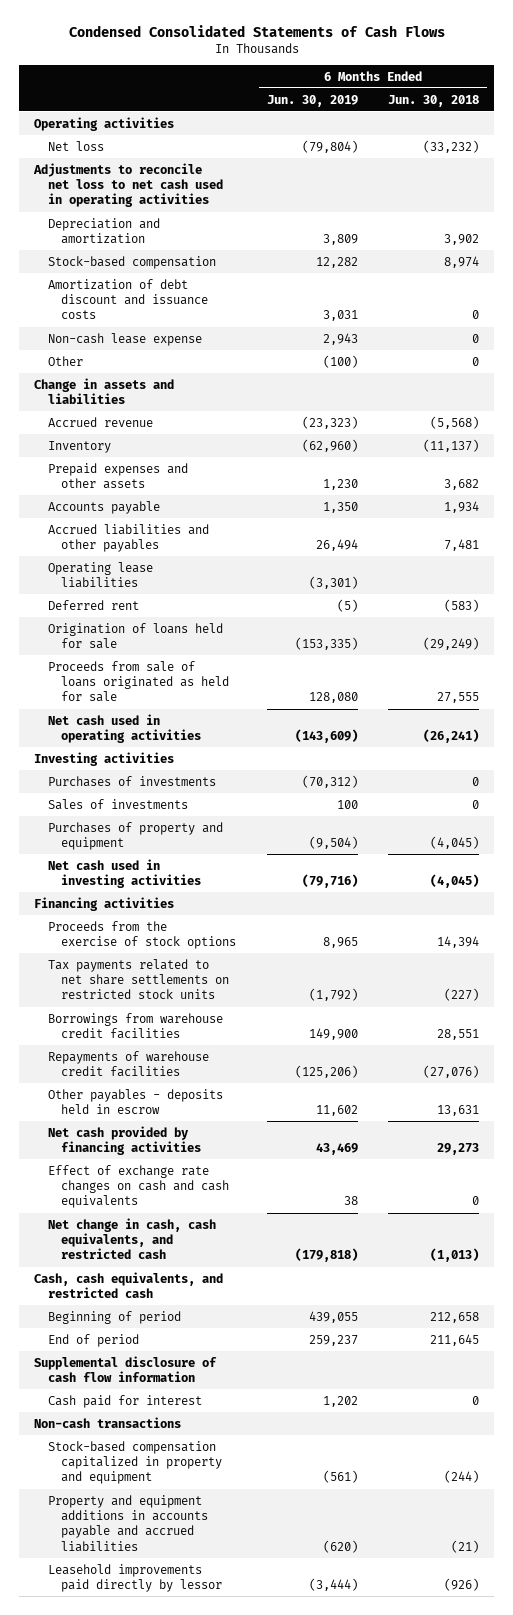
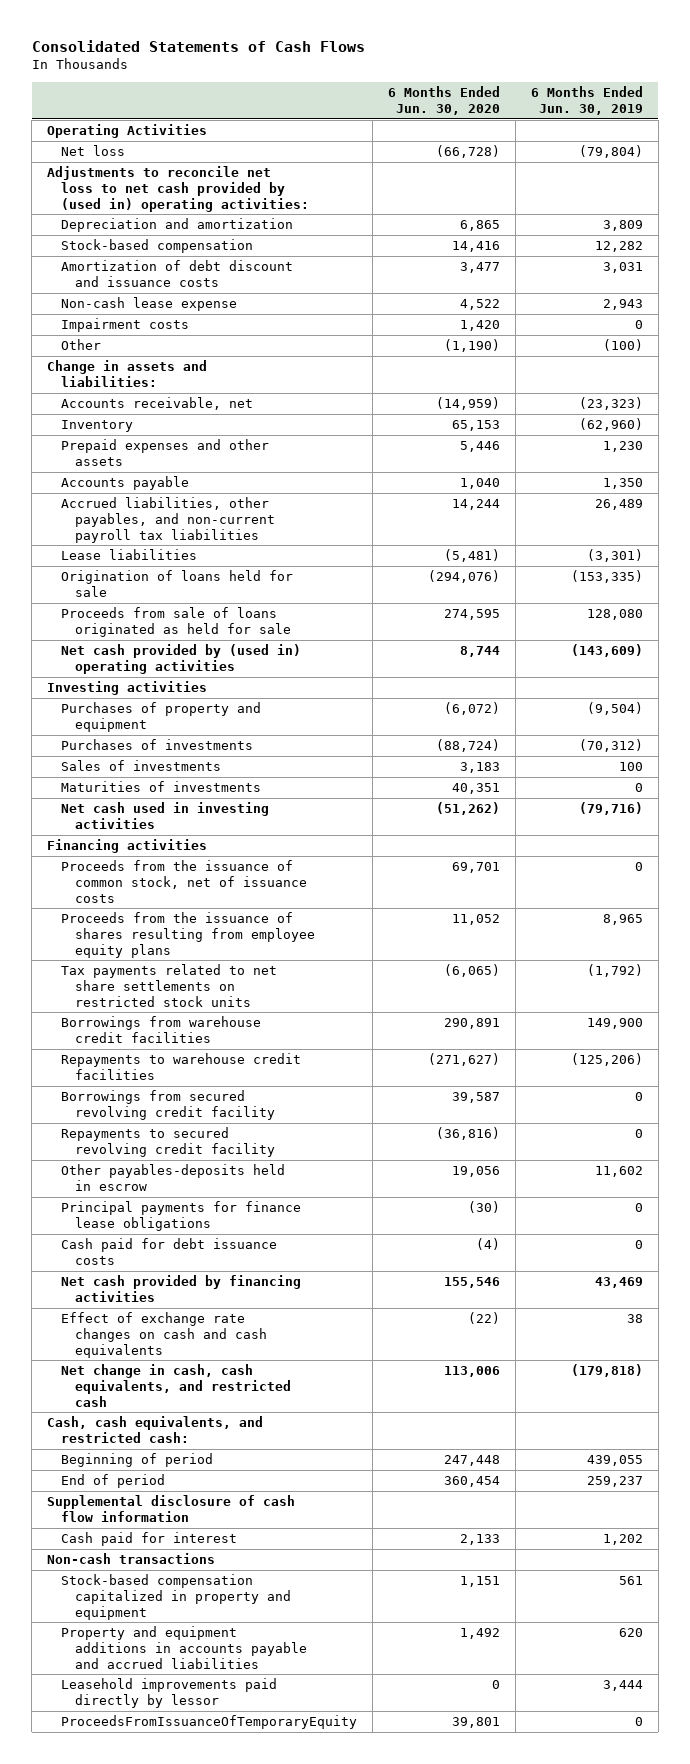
[68,25,445,38] Condensed Consolidated Statements of Cash Flows -> [31,39,365,52] Consolidated Statements of Cash Flows
[388,94,480,107] Jun. 30, 2018 -> none
none -> [387,86,500,115] 6 Months Ended Jun. 30, 2020
[34,116,175,131] Operating activities -> [46,124,207,139] Operating Activities
[33,162,223,208] Adjustments to reconcile net loss to net cash used in operating activities -> [46,166,310,212] Adjustments to reconcile net loss to net cash provided by (used in) operating activities:
none -> [61,318,190,333] Impairment costs
[34,377,175,404] Change in assets and liabilities -> [46,360,207,387] Change in assets and liabilities:
[47,416,153,427] Accrued revenue -> [61,397,254,411] Accounts receivable, net
[47,599,139,610] Deferred rent -> none
[47,523,209,552] Accrued liabilities and other payables -> [61,497,276,543] Accrued liabilities, other payables, and non-current payroll tax liabilities
[315,538,358,551] 26,494 -> [594,499,643,511] 26,489
[47,561,153,588] Operating lease liabilities -> [61,549,198,561] Lease liabilities
[47,713,202,743] Net cash used in operating activities -> [61,644,302,674] Net cash provided by (used in) operating activities
[47,821,223,850] Purchases of property and equipment -> [61,702,262,732] Purchases of property and equipment
none -> [61,781,262,793] Maturities of investments
none -> [61,860,308,903] Proceeds from the issuance of common stock, net of issuance costs
[47,920,237,949] Proceeds from the exercise of stock options -> [61,912,316,958] Proceeds from the issuance of shares resulting from employee equity plans
[47,1050,209,1077] Repayments of warehouse credit facilities -> [61,1053,302,1080] Repayments to warehouse credit facilities
none -> [61,1090,276,1120] Borrowings from secured revolving credit facility
none -> [61,1127,276,1157] Repayments to secured revolving credit facility
[47,1088,223,1114] Other payables - deposits held in escrow -> [61,1164,286,1191] Other payables-deposits held in escrow
none -> [61,1201,302,1231] Principal payments for finance lease obligations
none -> [61,1238,278,1265] Cash paid for debt issuance costs
[34,1271,224,1298] Cash, cash equivalents, and restricted cash -> [46,1416,263,1443] Cash, cash equivalents, and restricted cash:
[322,1470,358,1484] (561) -> [618,1576,643,1586] 561
[322,1539,358,1553] (620) -> [618,1628,643,1638] 620
[308,1577,358,1591] (3,444) -> [602,1680,643,1692] 3,444
none -> [61,1715,358,1730] ProceedsFromIssuanceOfTemporaryEquity

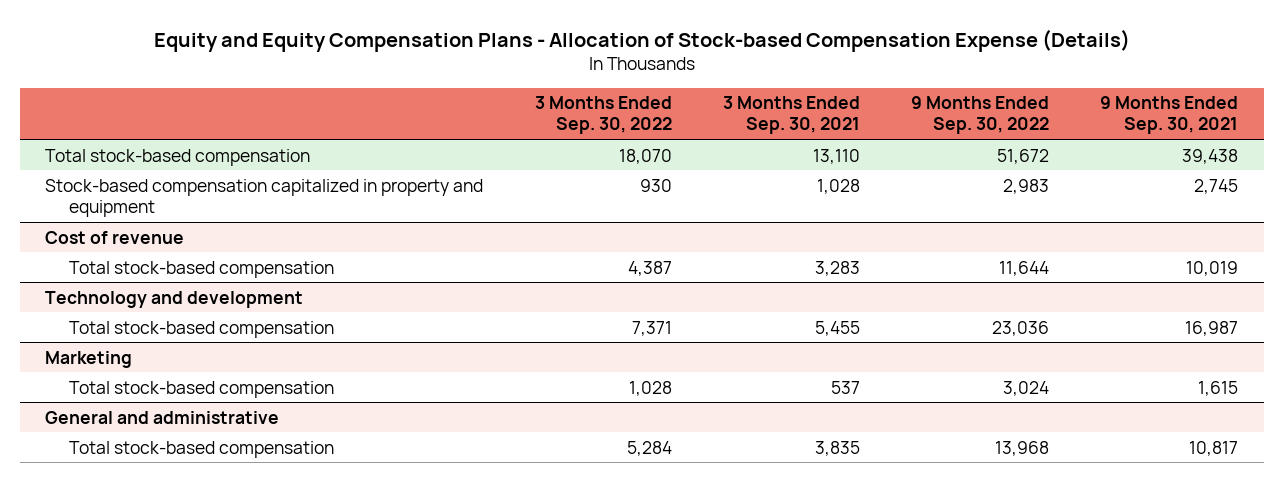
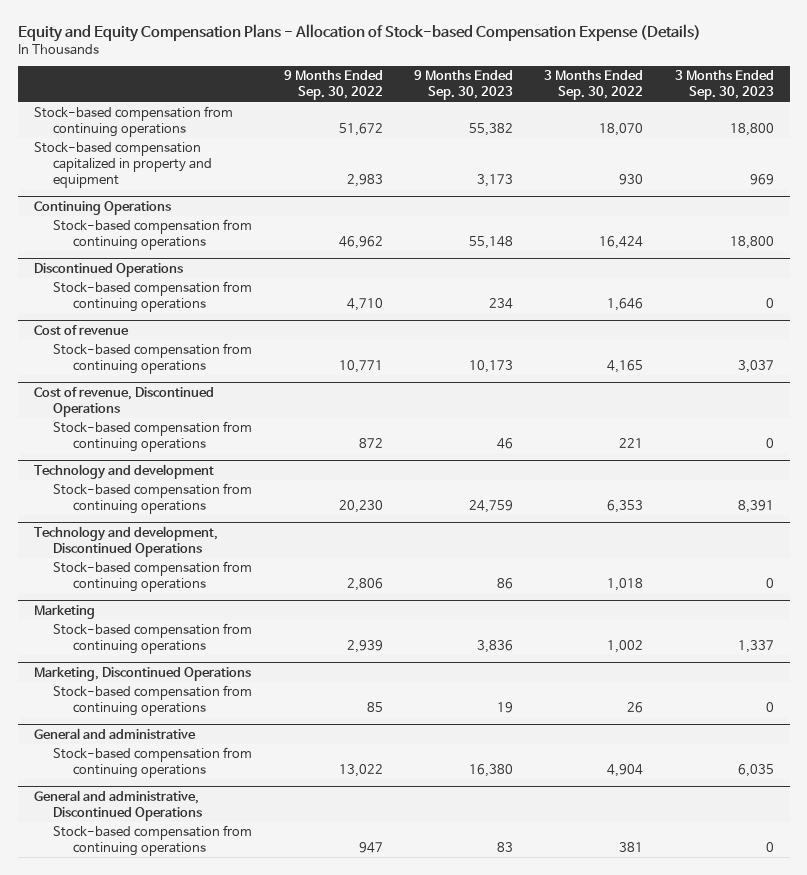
[722,96,860,135] 3 Months Ended Sep. 30, 2021 -> none
[1100,96,1239,135] 9 Months Ended Sep. 30, 2021 -> none
none -> [414,70,514,101] 9 Months Ended Sep. 30, 2023
none -> [674,70,774,101] 3 Months Ended Sep. 30, 2023
[45,148,311,166] Total stock-based compensation -> [33,106,233,138] Stock-based compensation from continuing operations
none -> [33,201,171,216] Continuing Operations
none -> [53,219,253,251] Stock-based compensation from continuing operations
none -> [33,263,183,278] Discontinued Operations
none -> [53,281,253,313] Stock-based compensation from continuing operations
[69,260,335,278] Total stock-based compensation -> [53,343,253,375] Stock-based compensation from continuing operations
[627,260,672,276] 4,387 -> [607,360,644,374] 4,165
[999,260,1050,276] 11,644 -> [338,360,383,374] 10,771
none -> [33,387,214,418] Cost of revenue, Discontinued Operations
none -> [53,421,253,453] Stock-based compensation from continuing operations
[69,320,335,338] Total stock-based compensation -> [53,483,253,515] Stock-based compensation from continuing operations
[631,320,672,336] 7,371 -> [607,500,644,514] 6,353
[992,320,1050,336] 23,036 -> [338,500,383,514] 20,230
none -> [33,526,218,558] Technology and development, Discontinued Operations
none -> [53,561,253,593] Stock-based compensation from continuing operations
[69,380,335,398] Total stock-based compensation -> [53,623,253,655] Stock-based compensation from continuing operations
[628,380,672,396] 1,028 -> [607,640,644,654] 1,002
[1003,380,1050,396] 3,024 -> [346,640,383,654] 2,939
none -> [33,667,251,682] Marketing, Discontinued Operations
none -> [53,685,253,717] Stock-based compensation from continuing operations
[69,440,335,458] Total stock-based compensation -> [53,747,253,779] Stock-based compensation from continuing operations
[626,440,672,456] 5,284 -> [607,764,644,778] 4,904
[995,440,1050,456] 13,968 -> [338,764,383,778] 13,022
none -> [33,790,203,822] General and administrative, Discontinued Operations
none -> [53,825,253,857] Stock-based compensation from continuing operations

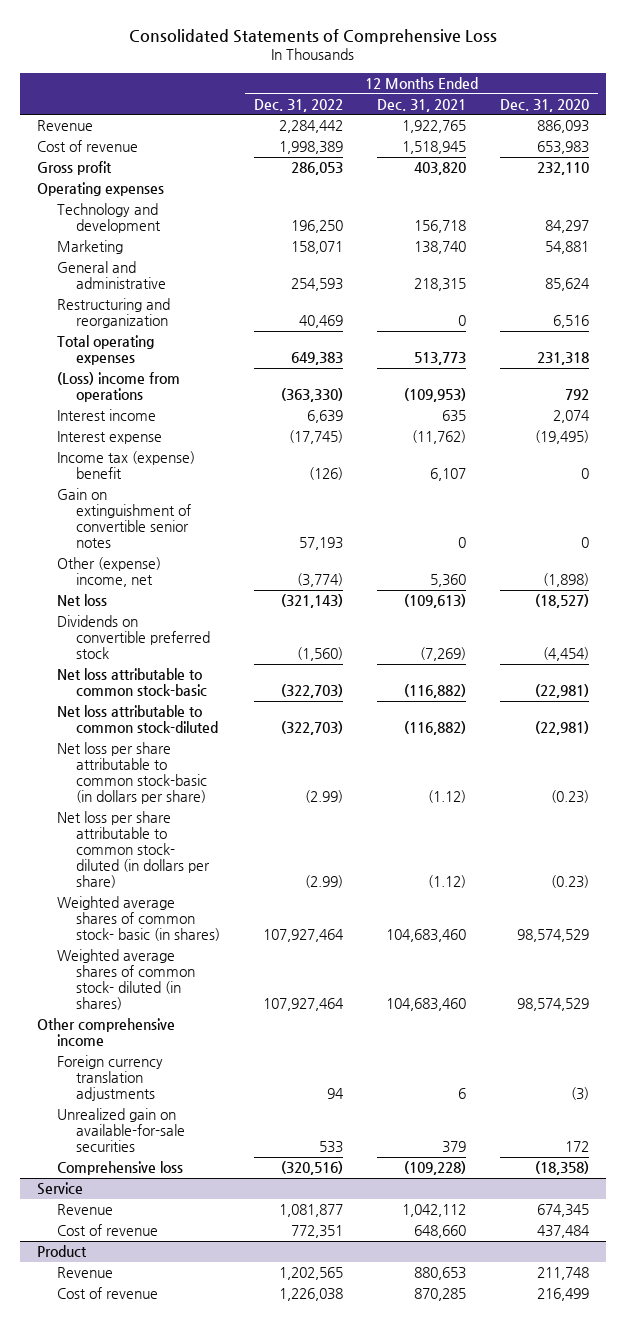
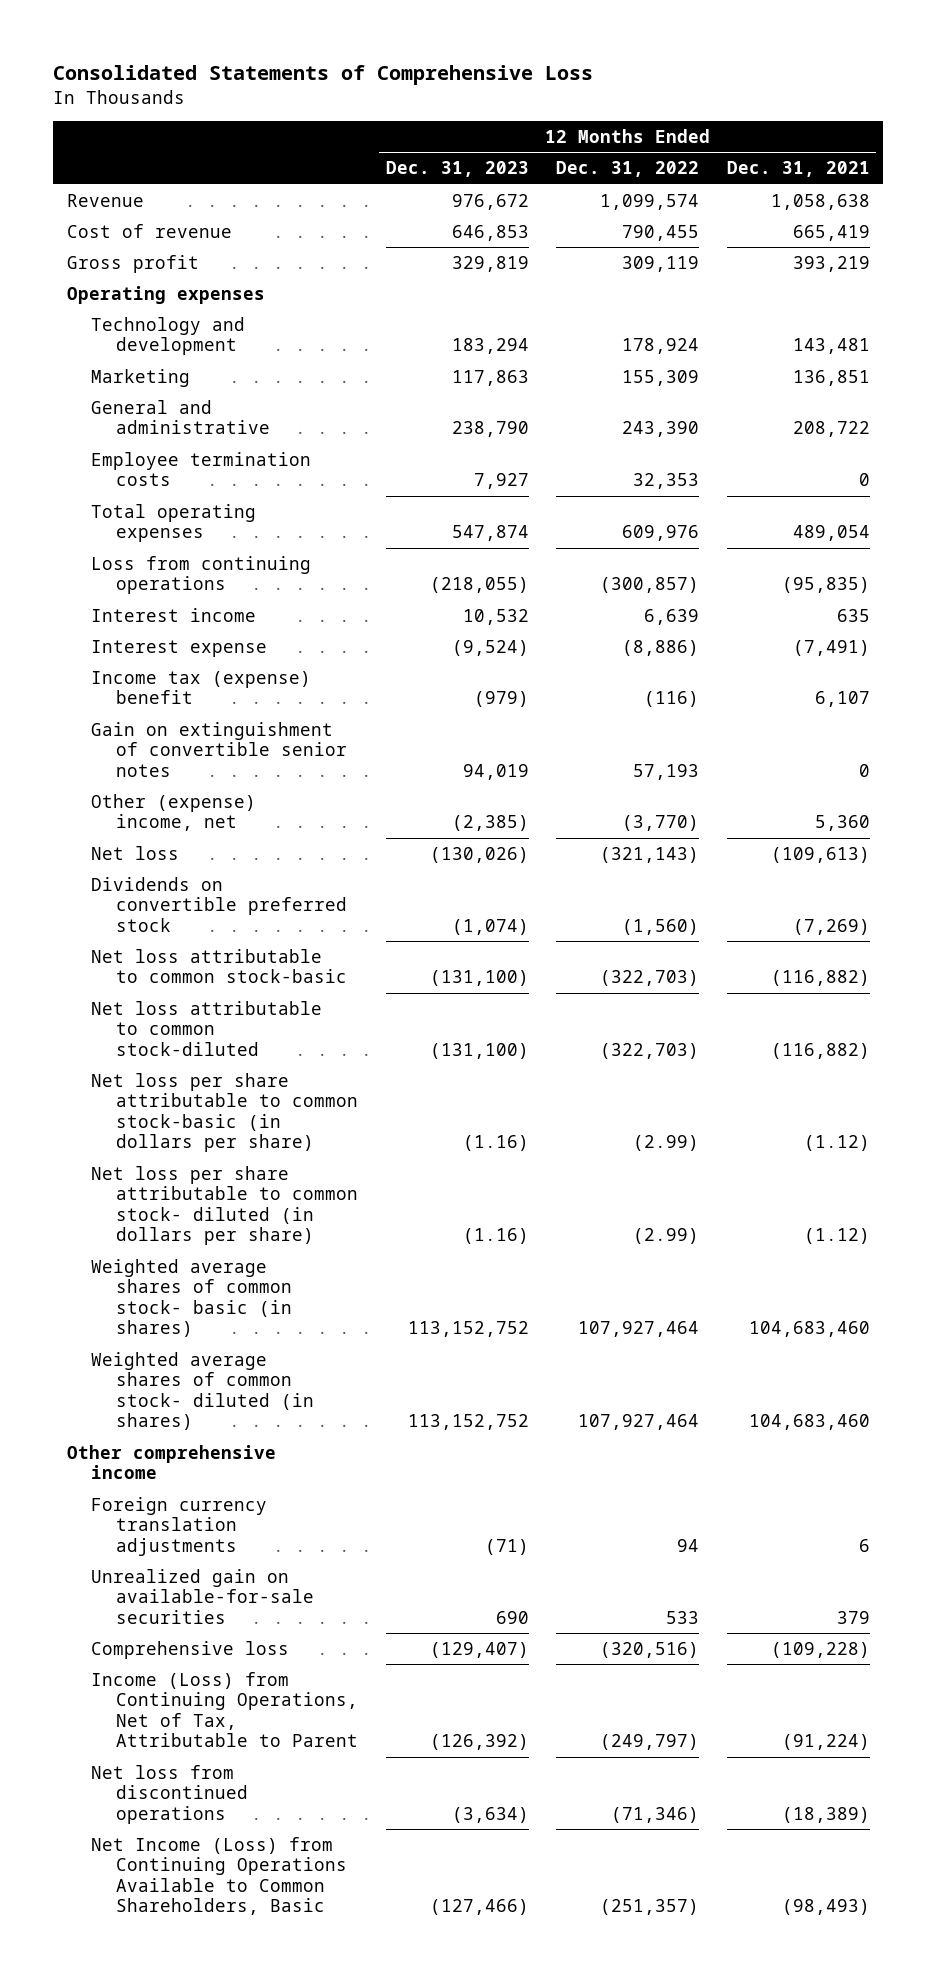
[500,98,590,112] Dec. 31, 2020 -> none
none -> [385,161,529,178] Dec. 31, 2023
[278,120,343,134] 2,284,442 -> [600,193,700,210] 1,099,574
[402,120,467,134] 1,922,765 -> [770,193,870,210] 1,058,638
[278,141,343,155] 1,998,389 -> [622,224,700,241] 790,455
[402,141,467,155] 1,518,945 -> [792,224,870,241] 665,419
[290,162,343,176] 286,053 -> [622,255,700,272] 309,119
[414,162,467,176] 403,820 -> [792,255,870,272] 393,219
[56,298,170,329] Restructuring and reorganization -> none
[290,220,343,234] 196,250 -> [622,338,700,355] 178,924
[414,220,467,234] 156,718 -> [792,338,870,355] 143,481
[290,241,343,255] 158,071 -> [622,369,700,386] 155,309
[414,241,467,255] 138,740 -> [792,369,870,386] 136,851
[290,278,343,292] 254,593 -> [622,421,700,438] 243,390
[414,278,467,292] 218,315 -> [792,421,870,438] 208,722
none -> [91,451,312,487] Employee termination costs
[290,352,343,366] 649,383 -> [622,525,700,542] 609,976
[414,352,467,366] 513,773 -> [792,525,870,542] 489,054
[56,372,180,403] (Loss) income from operations -> [91,555,312,595] Loss from continuing operations
[280,388,343,403] (363,330) -> [600,577,700,594] (300,857)
[404,388,467,403] (109,953) -> [781,577,870,594] (95,835)
[288,430,343,445] (17,745) -> [622,639,700,656] (8,886)
[412,430,467,445] (11,762) -> [792,639,870,656] (7,491)
[308,467,343,481] (126) -> [644,691,700,708] (116)
[296,573,343,588] (3,774) -> [622,815,700,832] (3,770)
[37,1182,84,1196] Service -> none
[56,1204,113,1216] Revenue -> none
[56,1224,158,1237] Cost of revenue -> none
[37,1245,88,1258] Product -> none
[56,1267,113,1279] Revenue -> none
[56,1287,158,1300] Cost of revenue -> none
none -> [91,1671,359,1748] Income (Loss) from Continuing Operations, Net of Tax, Attributable to Parent
none -> [91,1764,249,1824] Net loss from discontinued operations
none -> [91,1836,348,1916] Net Income (Loss) from Continuing Operations Available to Common Shareholders, Basic

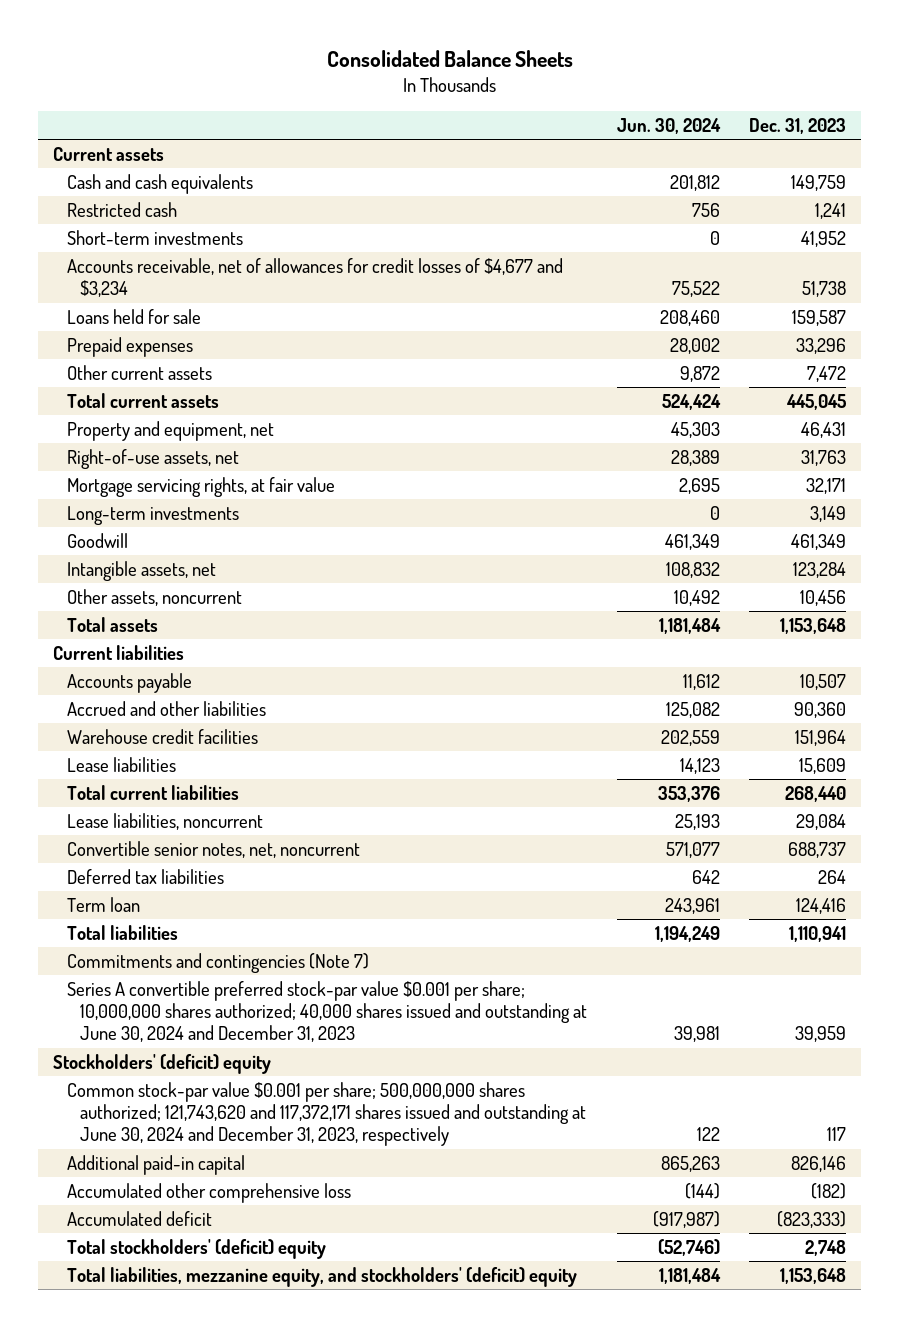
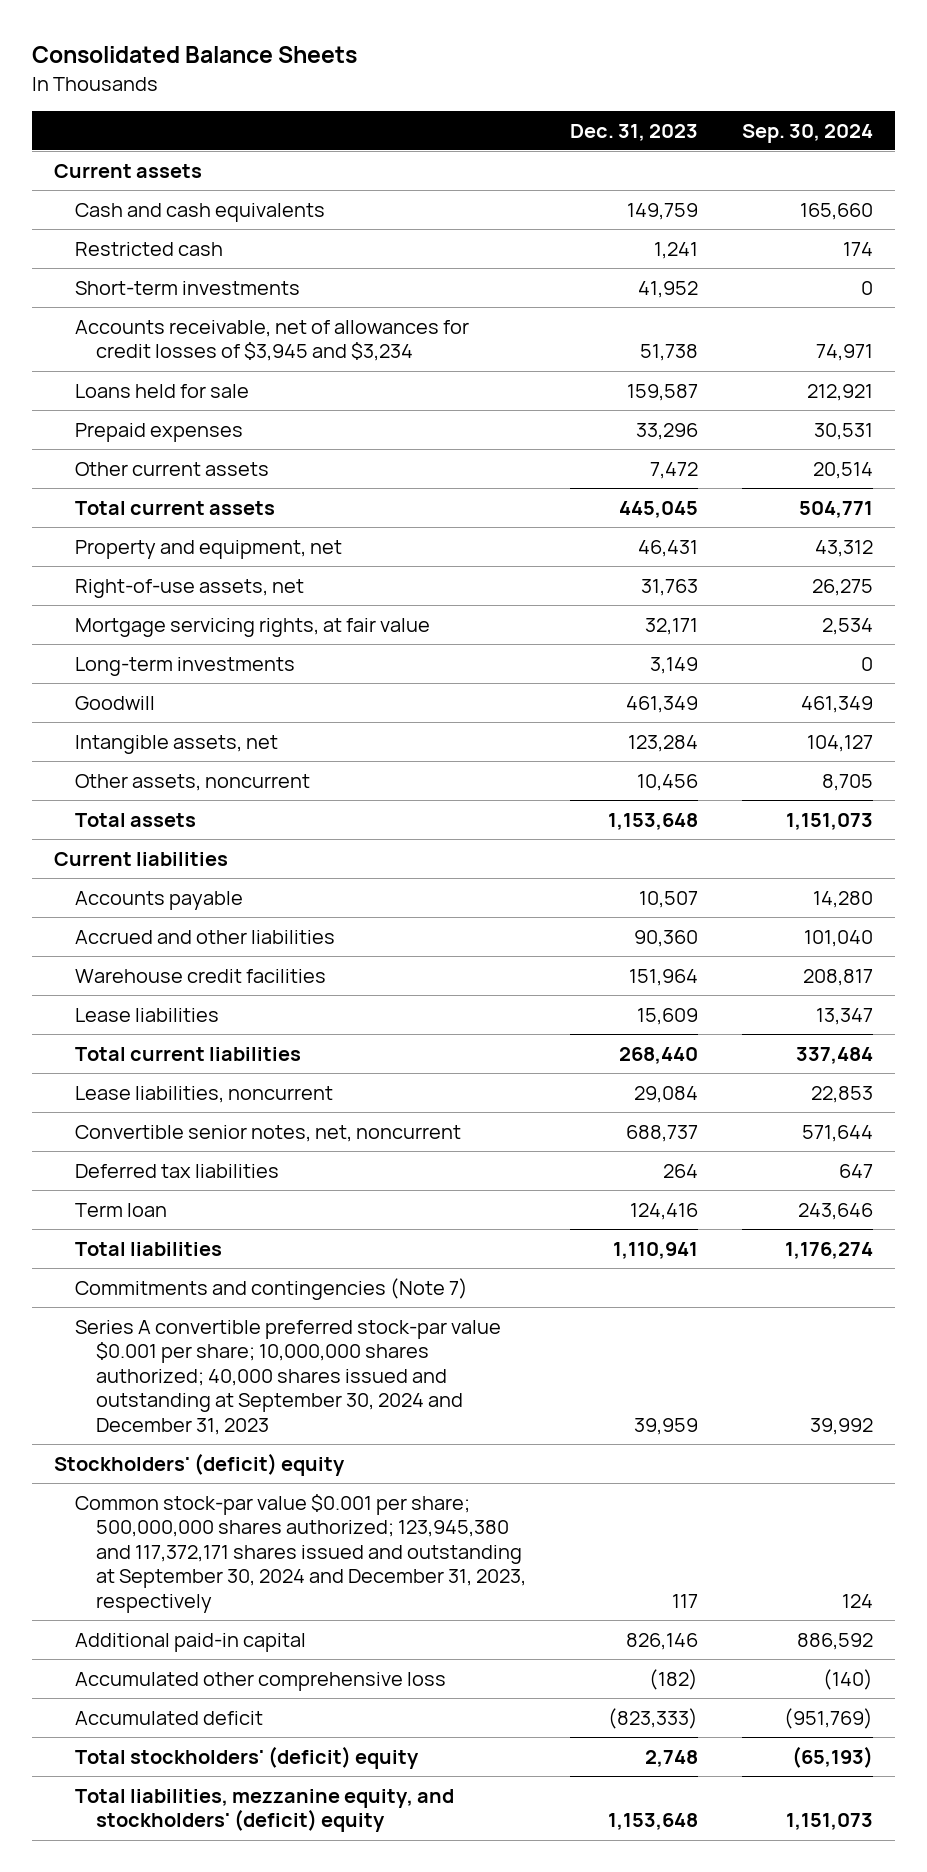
[616,117,721,134] Jun. 30, 2024 -> none
none -> [741,123,873,143] Sep. 30, 2024
[66,257,563,298] Accounts receivable, net of allowances for credit losses of $4,677 and $3,234 -> [74,319,469,362] Accounts receivable, net of allowances for credit losses of $3,945 and $3,234
[66,980,588,1043] Series A convertible preferred stock-par value $0.001 per share; 10,000,000 shares authorized; 40,000 shares issued and outstanding at June 30, 2024 and December 31, 2023 -> [74,1319,501,1435] Series A convertible preferred stock-par value $0.001 per share; 10,000,000 shares authorized; 40,000 shares issued and outstanding at September 30, 2024 and December 31, 2023
[66,1081,587,1147] Common stock-par value $0.001 per share; 500,000,000 shares authorized; 121,743,620 and 117,372,171 shares issued and outstanding at June 30, 2024 and December 31, 2023, respectively -> [74,1493,526,1613] Common stock-par value $0.001 per share; 500,000,000 shares authorized; 123,945,380 and 117,372,171 shares issued and outstanding at September 30, 2024 and December 31, 2023, respectively

